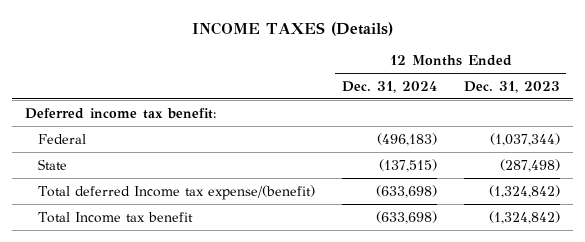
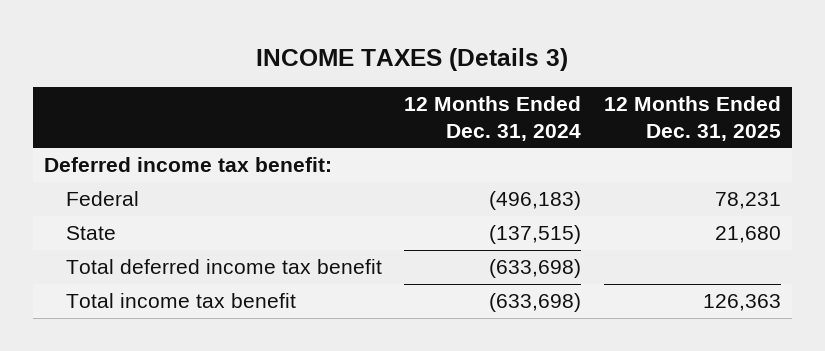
[192,21,394,36] INCOME TAXES (Details) -> [256,47,569,71] INCOME TAXES (Details 3)
[463,80,560,93] Dec. 31, 2023 -> none
none -> [603,95,781,141] 12 Months Ended Dec. 31, 2025
[37,184,315,200] Total deferred Income tax expense/(benefit) -> [65,259,382,275] Total deferred income tax benefit
[37,211,193,223] Total Income tax benefit -> [65,293,296,309] Total income tax benefit

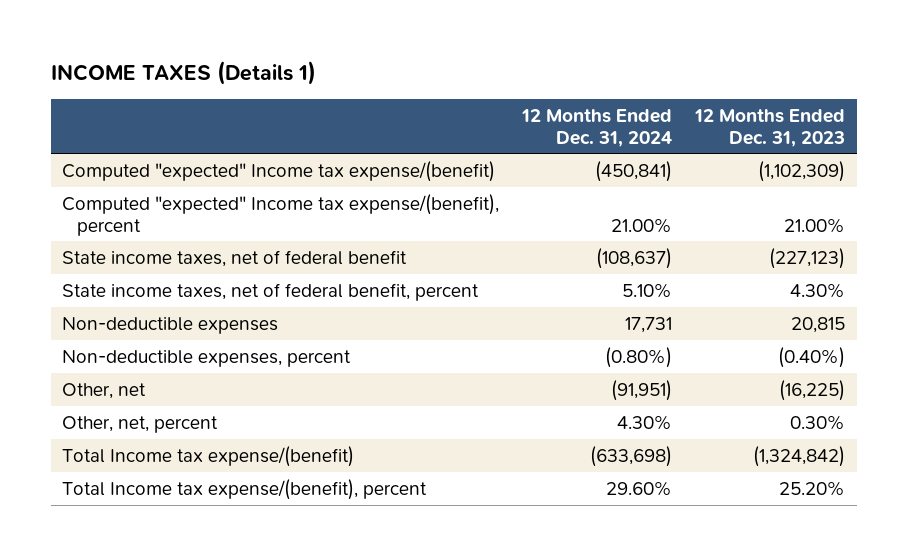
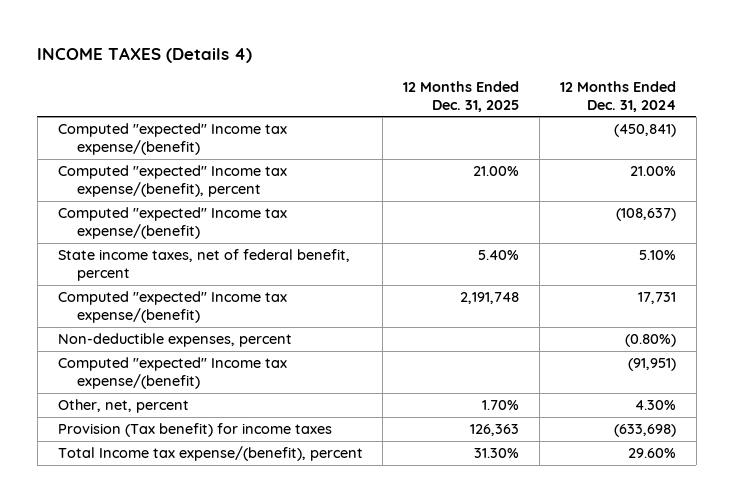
[50,61,316,86] INCOME TAXES (Details 1) -> [37,46,253,63] INCOME TAXES (Details 4)
[694,108,846,147] 12 Months Ended Dec. 31, 2023 -> none
none -> [403,80,520,112] 12 Months Ended Dec. 31, 2025
[62,249,408,267] State income taxes, net of federal benefit -> [57,207,287,240] Computed "expected" Income tax expense/(benefit)
[62,316,279,334] Non-deductible expenses -> [57,291,287,324] Computed "expected" Income tax expense/(benefit)
[62,382,147,399] Other, net -> [57,357,287,390] Computed "expected" Income tax expense/(benefit)
[62,445,355,467] Total Income tax expense/(benefit) -> [57,423,332,438] Provision (Tax benefit) for income taxes

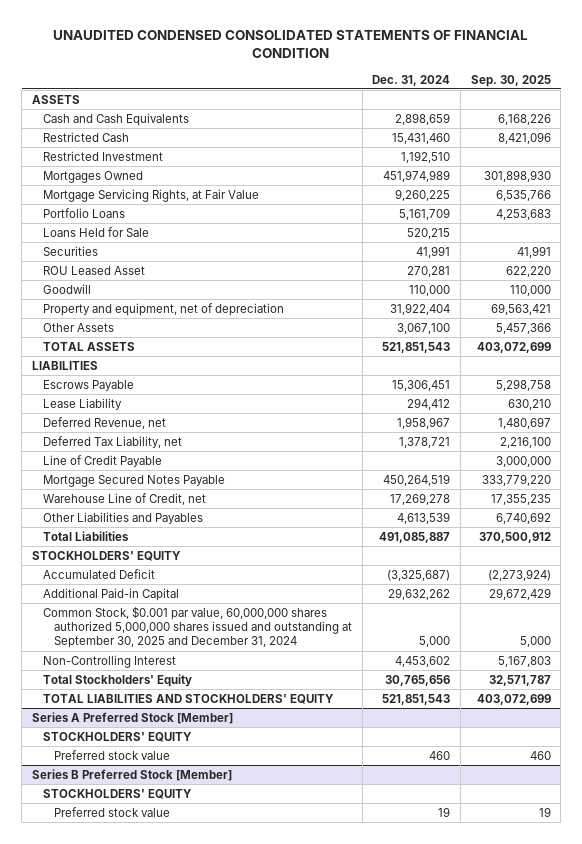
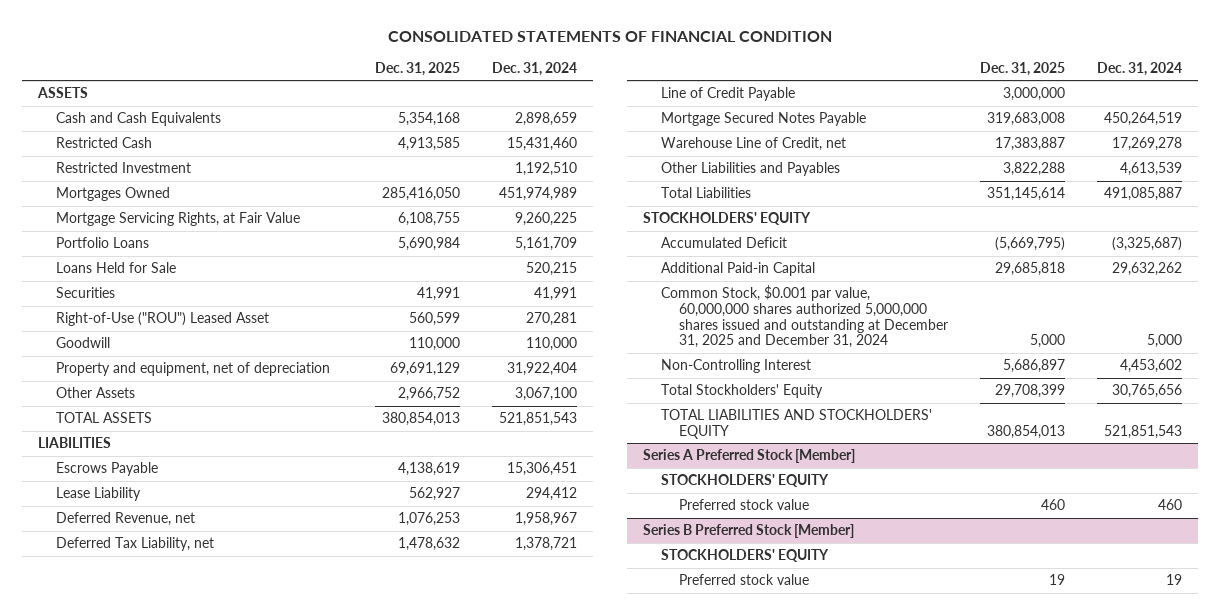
[53,29,529,58] UNAUDITED CONDENSED CONSOLIDATED STATEMENTS OF FINANCIAL CONDITION -> [387,31,832,43] CONSOLIDATED STATEMENTS OF FINANCIAL CONDITION
[470,74,551,87] Sep. 30, 2025 -> none
none -> [375,61,461,76] Dec. 31, 2025
[42,265,145,275] ROU Leased Asset -> [55,312,269,327] Right-of-Use ("ROU") Leased Asset
[42,605,353,649] Common Stock, $0.001 par value, 60,000,000 shares authorized 5,000,000 shares issued and outstanding at September 30, 2025 and December 31, 2024 -> [660,285,949,349] Common Stock, $0.001 par value, 60,000,000 shares authorized 5,000,000 shares issued and outstanding at December 31, 2025 and December 31, 2024

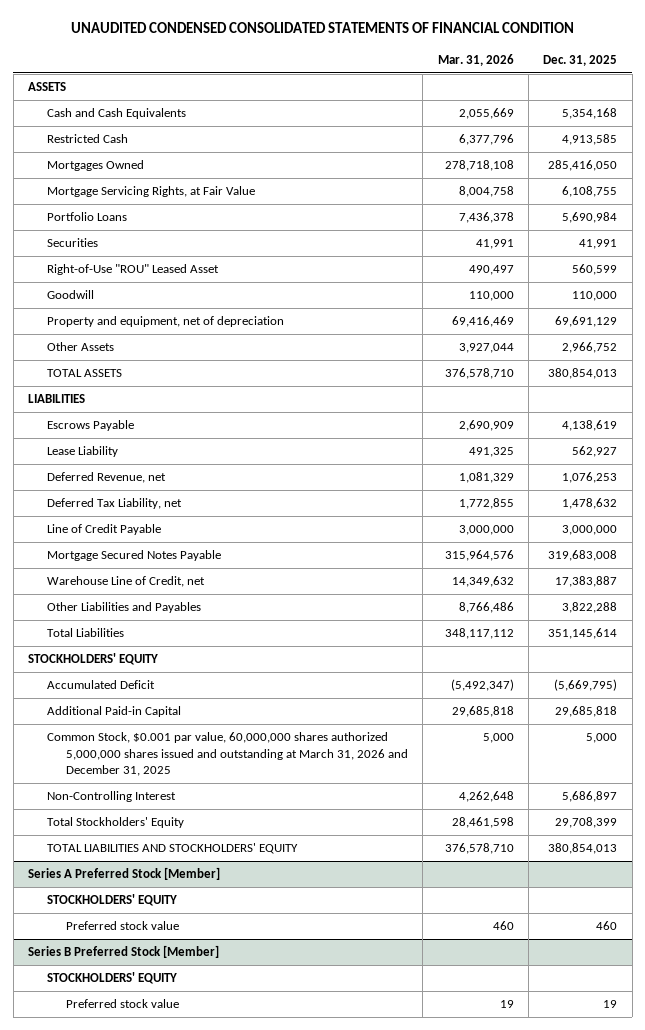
[387,31,832,43] CONSOLIDATED STATEMENTS OF FINANCIAL CONDITION -> [70,22,574,34] UNAUDITED CONDENSED CONSOLIDATED STATEMENTS OF FINANCIAL CONDITION
[492,61,578,76] Dec. 31, 2024 -> none
none -> [437,54,514,67] Mar. 31, 2026
[55,162,191,174] Restricted Investment -> none
[55,262,176,274] Loans Held for Sale -> none
[55,312,269,327] Right-of-Use ("ROU") Leased Asset -> [46,264,219,276] Right-of-Use "ROU" Leased Asset
[660,285,949,349] Common Stock, $0.001 par value, 60,000,000 shares authorized 5,000,000 shares issued and outstanding at December 31, 2025 and December 31, 2024 -> [46,732,408,777] Common Stock, $0.001 par value, 60,000,000 shares authorized 5,000,000 shares issued and outstanding at March 31, 2026 and December 31, 2025

